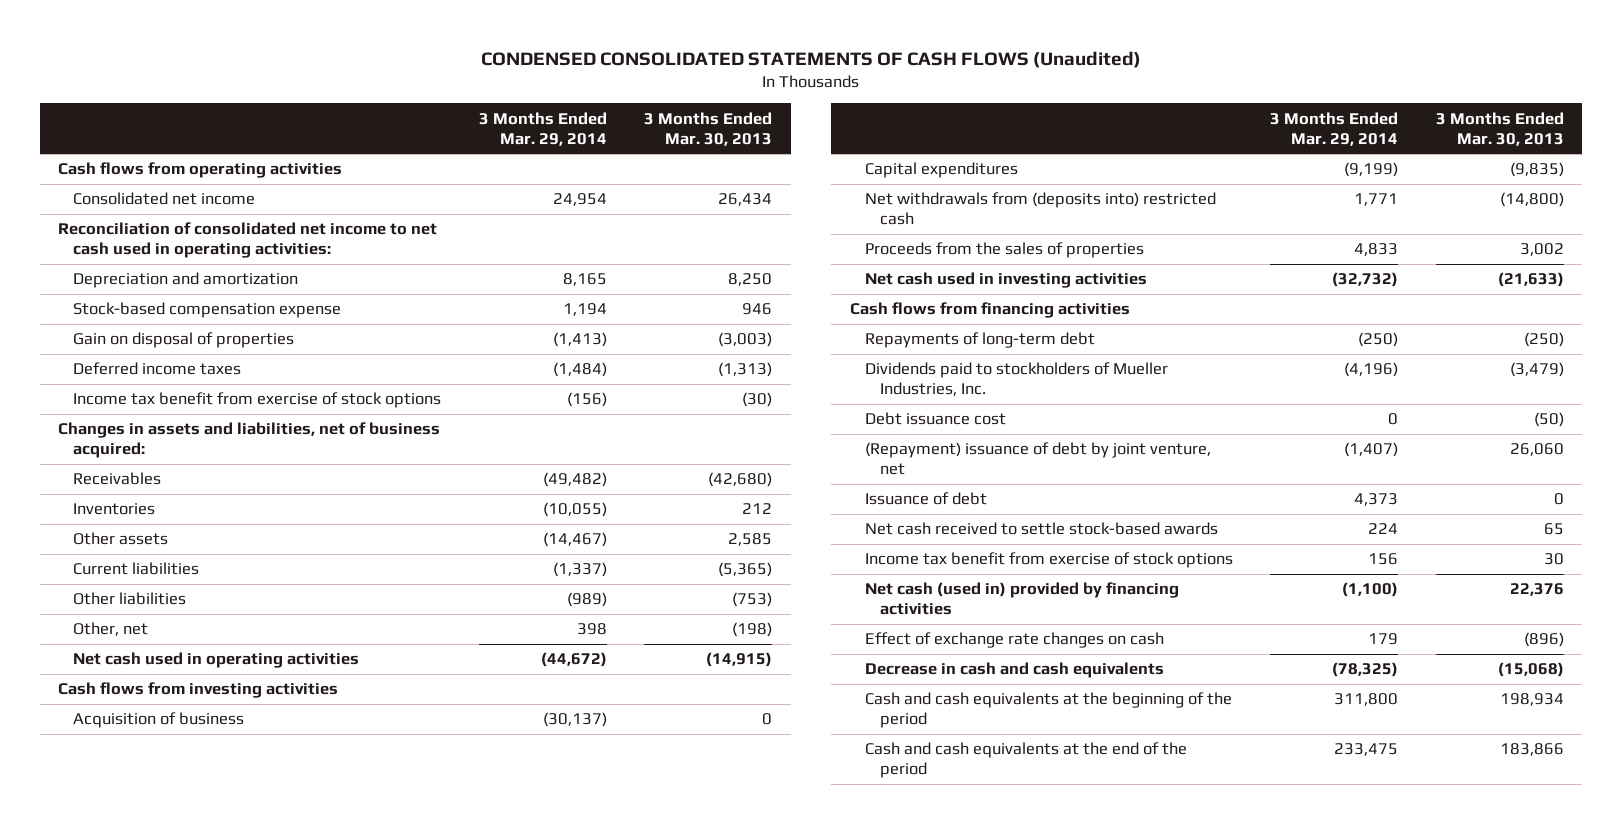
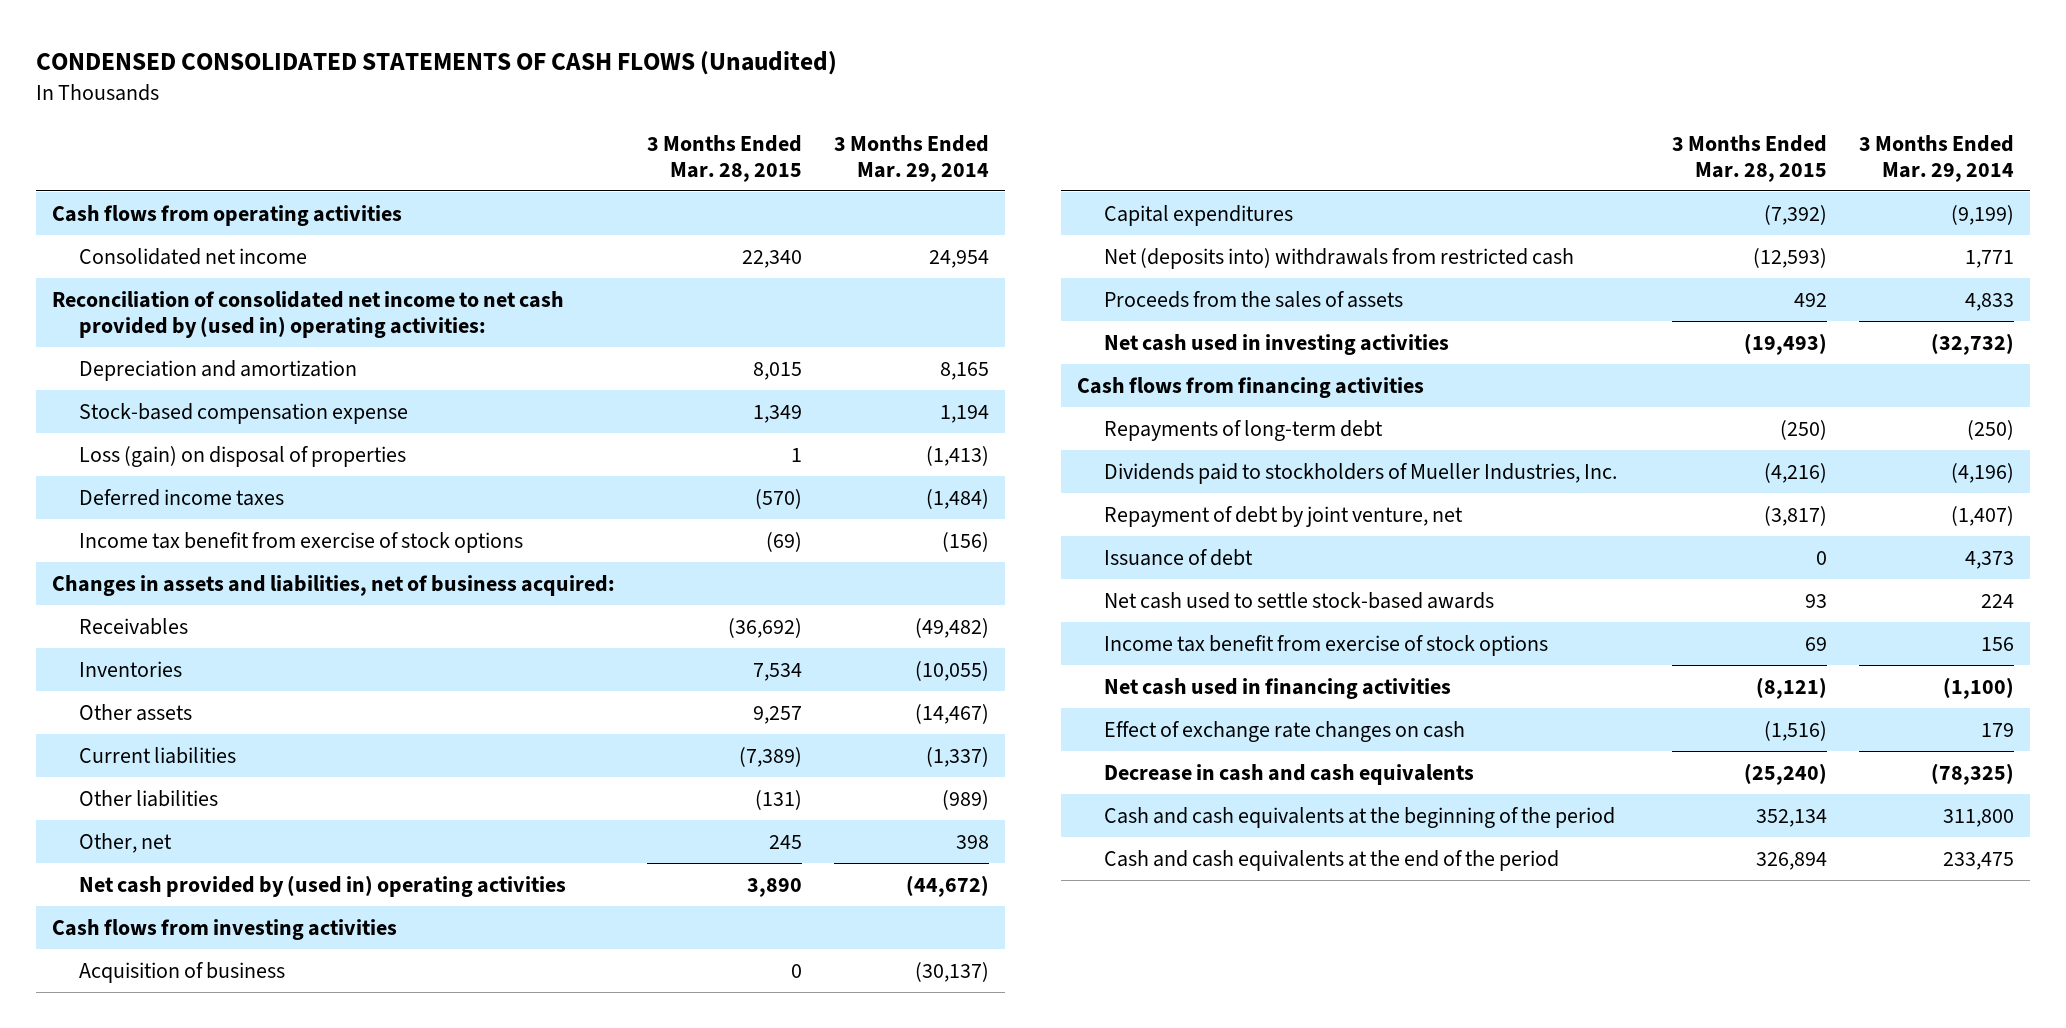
[643,111,772,146] 3 Months Ended Mar. 30, 2013 -> none
none -> [647,134,803,182] 3 Months Ended Mar. 28, 2015
[58,222,438,259] Reconciliation of consolidated net income to net cash used in operating activities: -> [51,290,564,338] Reconciliation of consolidated net income to net cash provided by (used in) operating activities:
[73,332,295,349] Gain on disposal of properties -> [78,445,406,467] Loss (gain) on disposal of properties
[73,652,360,669] Net cash used in operating activities -> [78,874,566,897] Net cash provided by (used in) operating activities
[864,192,1216,226] Net withdrawals from (deposits into) restricted cash -> [1103,247,1574,269] Net (deposits into) withdrawals from restricted cash
[864,242,1144,259] Proceeds from the sales of properties -> [1103,290,1403,308] Proceeds from the sales of assets
[864,412,1006,426] Debt issuance cost -> none
[864,442,1211,476] (Repayment) issuance of debt by joint venture, net -> [1103,505,1463,527] Repayment of debt by joint venture, net
[864,522,1218,536] Net cash received to settle stock-based awards -> [1103,591,1494,609] Net cash used to settle stock-based awards
[864,582,1179,616] Net cash (used in) provided by financing activities -> [1103,677,1451,699] Net cash used in financing activities

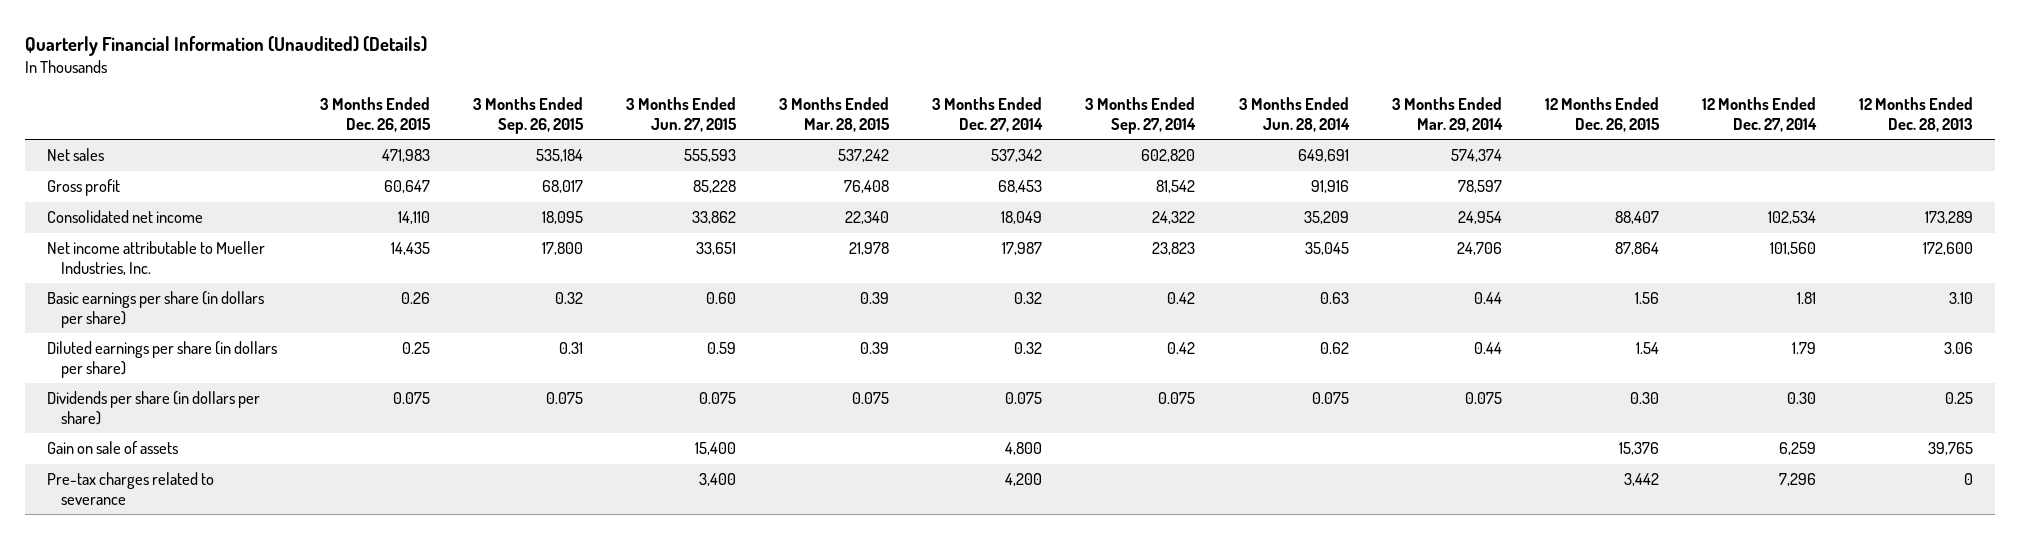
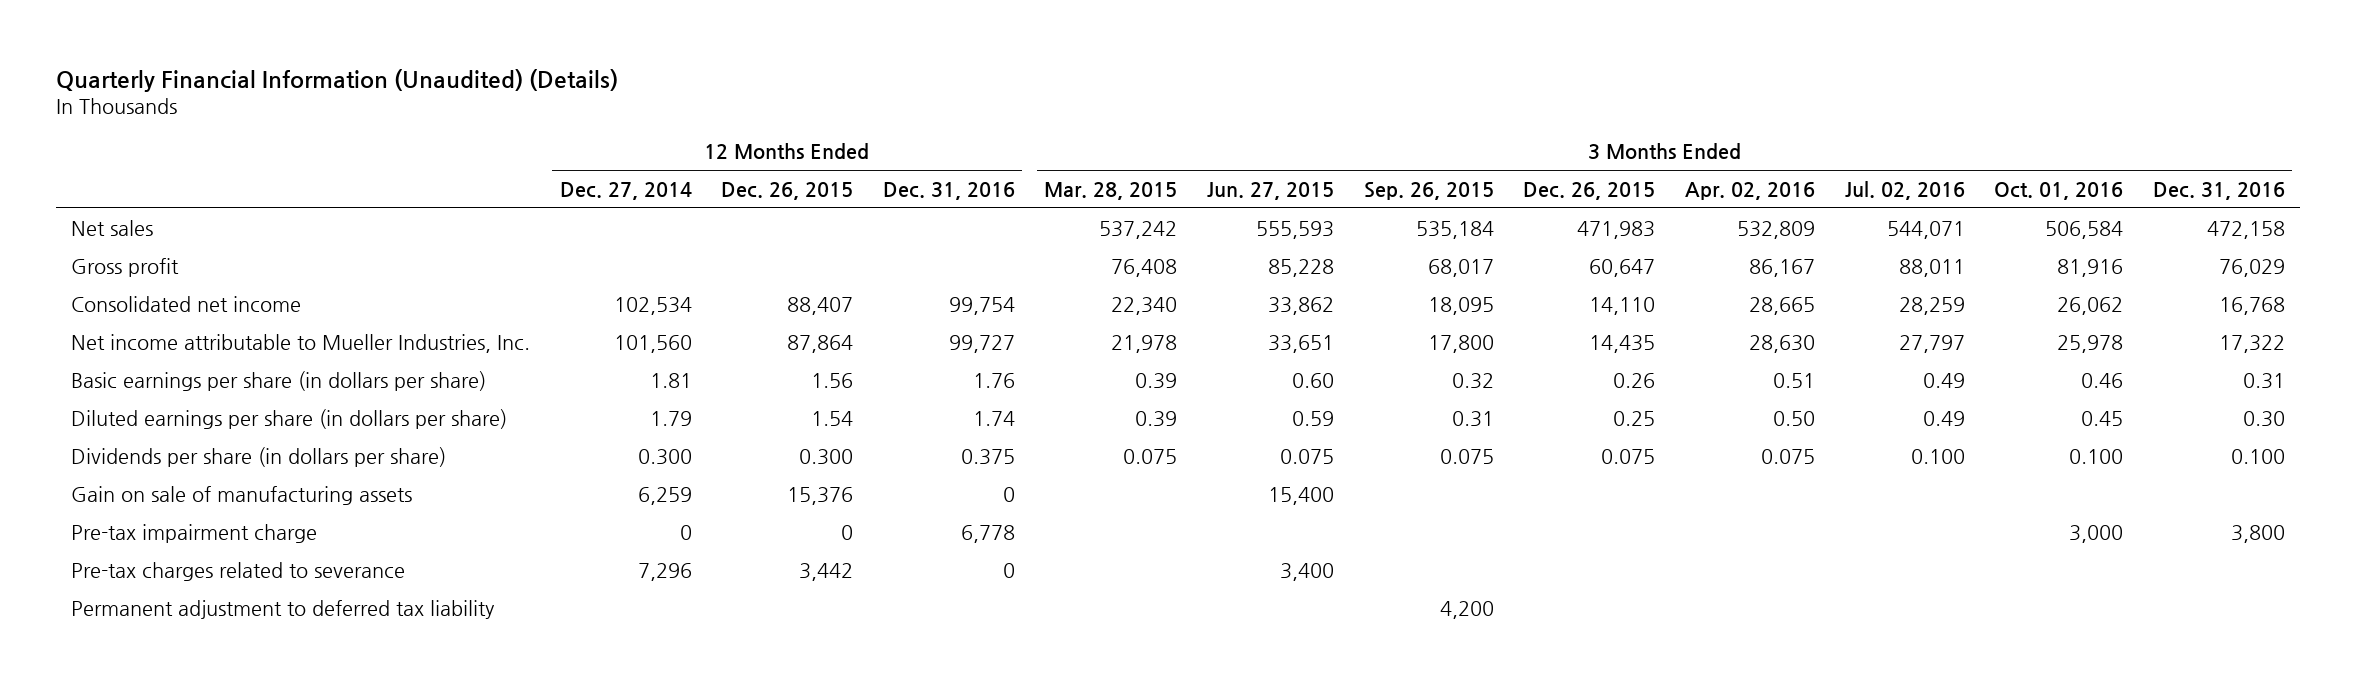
[932,97,1044,132] 3 Months Ended Dec. 27, 2014 -> none
[1085,97,1197,134] 3 Months Ended Sep. 27, 2014 -> none
[1238,97,1350,132] 3 Months Ended Jun. 28, 2014 -> none
[1391,97,1503,132] 3 Months Ended Mar. 29, 2014 -> none
[1858,97,1973,132] 12 Months Ended Dec. 28, 2013 -> none
none -> [882,181,1015,200] Dec. 31, 2016
none -> [1684,181,1815,200] Apr. 02, 2016
none -> [1844,180,1965,200] Jul. 02, 2016
none -> [1994,181,2124,200] Oct. 01, 2016
none -> [2152,181,2285,200] Dec. 31, 2016
[1629,392,1659,405] 0.30 -> [799,448,854,465] 0.300
[1786,392,1816,405] 0.30 -> [637,448,692,465] 0.300
[46,441,178,455] Gain on sale of assets -> [70,485,412,505] Gain on sale of manufacturing assets
none -> [70,523,317,543] Pre-tax impairment charge
none -> [70,599,495,619] Permanent adjustment to deferred tax liability

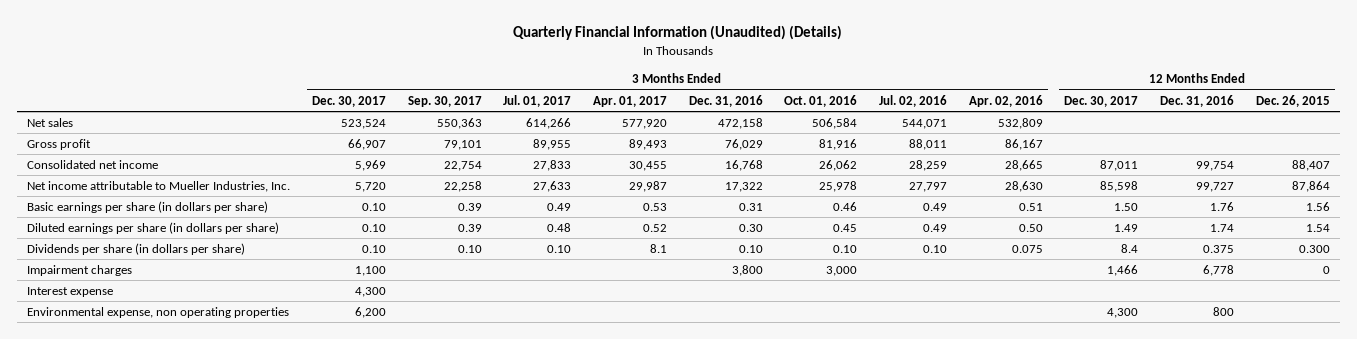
[559,181,692,200] Dec. 27, 2014 -> none
[1044,181,1178,200] Mar. 28, 2015 -> none
[1207,181,1335,200] Jun. 27, 2015 -> none
[1363,181,1494,200] Sep. 26, 2015 -> none
[1523,181,1656,200] Dec. 26, 2015 -> none
none -> [312,95,387,107] Dec. 30, 2017
none -> [407,95,482,107] Sep. 30, 2017
none -> [503,94,572,107] Jul. 01, 2017
none -> [593,95,668,107] Apr. 01, 2017
none -> [1064,95,1139,107] Dec. 30, 2017
[70,485,412,505] Gain on sale of manufacturing assets -> none
[70,561,405,581] Pre-tax charges related to severance -> none
[1910,448,1965,464] 0.100 -> [922,245,947,254] 0.10
[2069,448,2124,464] 0.100 -> [833,245,858,254] 0.10
[2230,448,2285,464] 0.100 -> [738,245,763,254] 0.10
[70,523,317,543] Pre-tax impairment charge -> [27,265,133,277] Impairment charges
[70,599,495,619] Permanent adjustment to deferred tax liability -> [27,287,114,298] Interest expense
none -> [27,307,290,319] Environmental expense, non operating properties

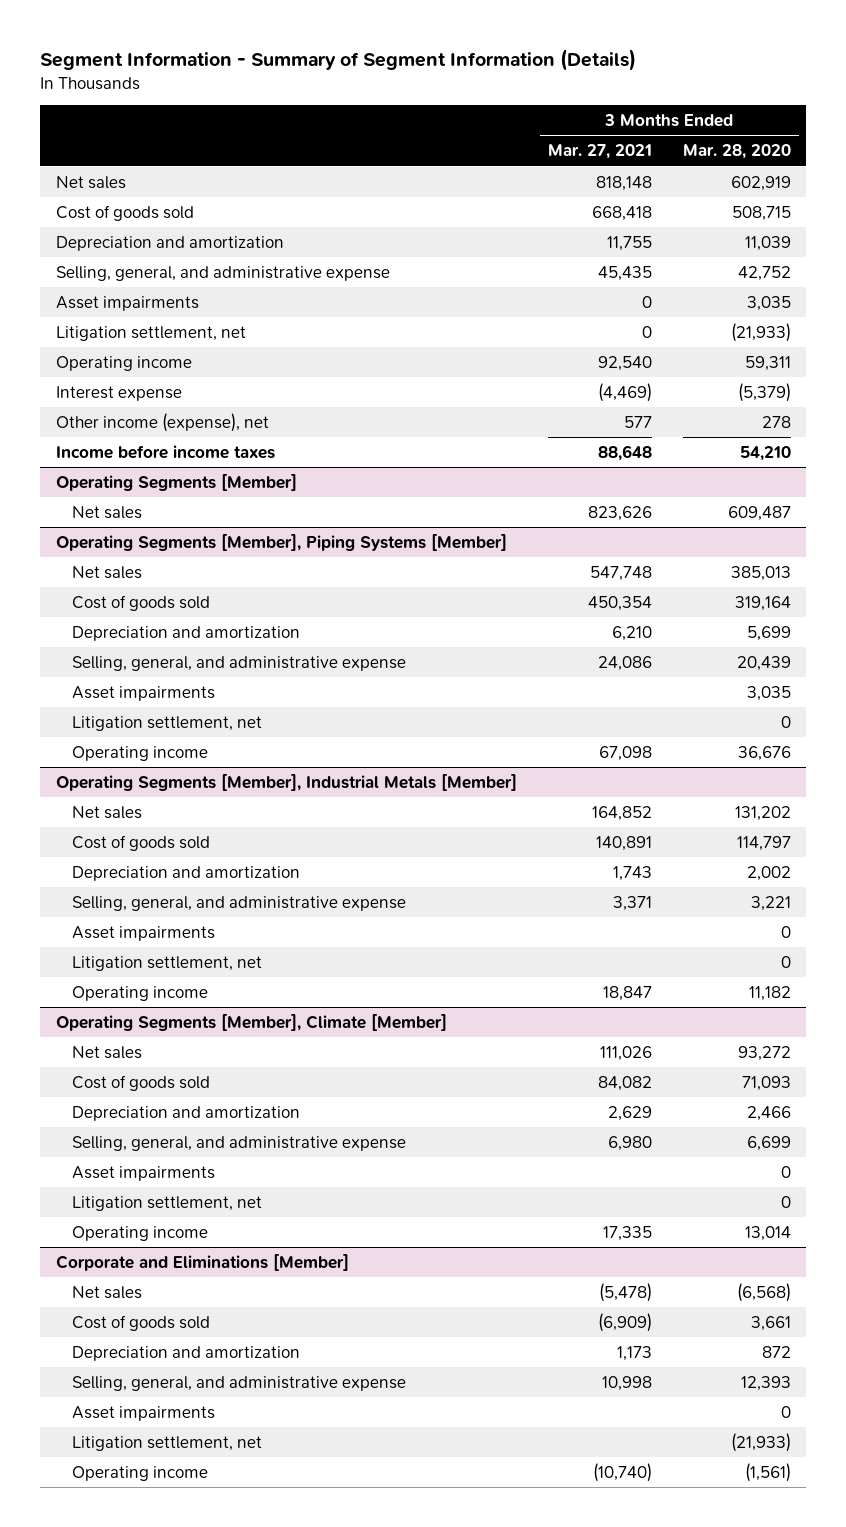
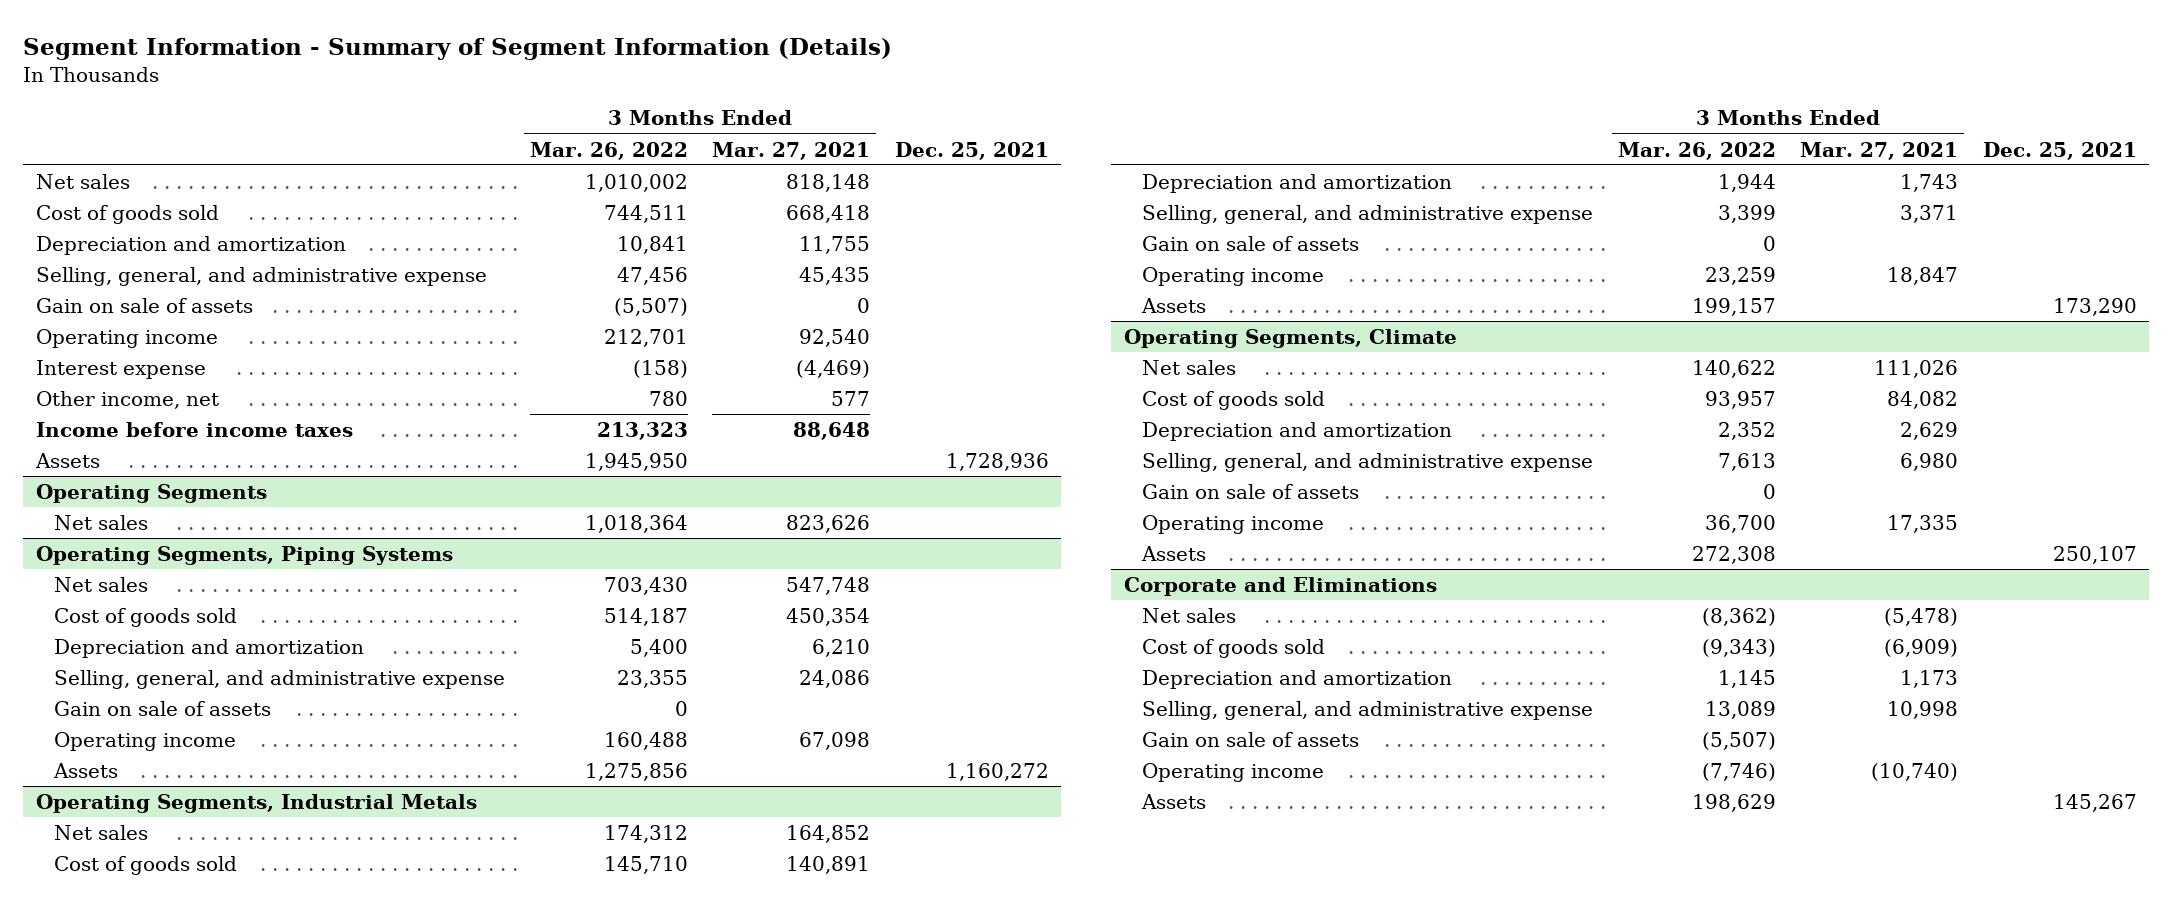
[682,144,791,160] Mar. 28, 2020 -> none
none -> [529,141,688,160] Mar. 26, 2022
none -> [894,141,1049,160] Dec. 25, 2021
[55,295,199,311] Asset impairments -> none
[55,325,246,341] Litigation settlement, net -> none
none -> [35,298,253,314] Gain on sale of assets
[55,412,269,432] Other income (expense), net -> [35,391,219,410] Other income, net
none -> [34,453,100,469] Assets
[55,473,297,491] Operating Segments [Member] -> [35,484,267,504] Operating Segments
[55,533,507,551] Operating Segments [Member], Piping Systems [Member] -> [35,546,453,566] Operating Segments, Piping Systems
[72,685,216,701] Asset impairments -> none
[72,715,263,731] Litigation settlement, net -> none
none -> [54,701,272,717] Gain on sale of assets
none -> [53,763,119,779] Assets
[55,773,517,791] Operating Segments [Member], Industrial Metals [Member] -> [35,794,477,814] Operating Segments, Industrial Metals
[72,925,216,941] Asset impairments -> none
[72,955,263,971] Litigation settlement, net -> none
none -> [1142,236,1360,252] Gain on sale of assets
none -> [1141,298,1207,314] Assets
[55,1013,447,1031] Operating Segments [Member], Climate [Member] -> [1123,329,1457,349] Operating Segments, Climate
[72,1165,216,1181] Asset impairments -> none
[72,1195,263,1211] Litigation settlement, net -> none
none -> [1142,484,1360,500] Gain on sale of assets
none -> [1141,546,1207,562] Assets
[55,1253,349,1271] Corporate and Eliminations [Member] -> [1123,577,1437,597] Corporate and Eliminations
[72,1405,216,1421] Asset impairments -> none
[72,1435,263,1451] Litigation settlement, net -> none
none -> [1142,732,1360,748] Gain on sale of assets
none -> [1141,794,1207,810] Assets

